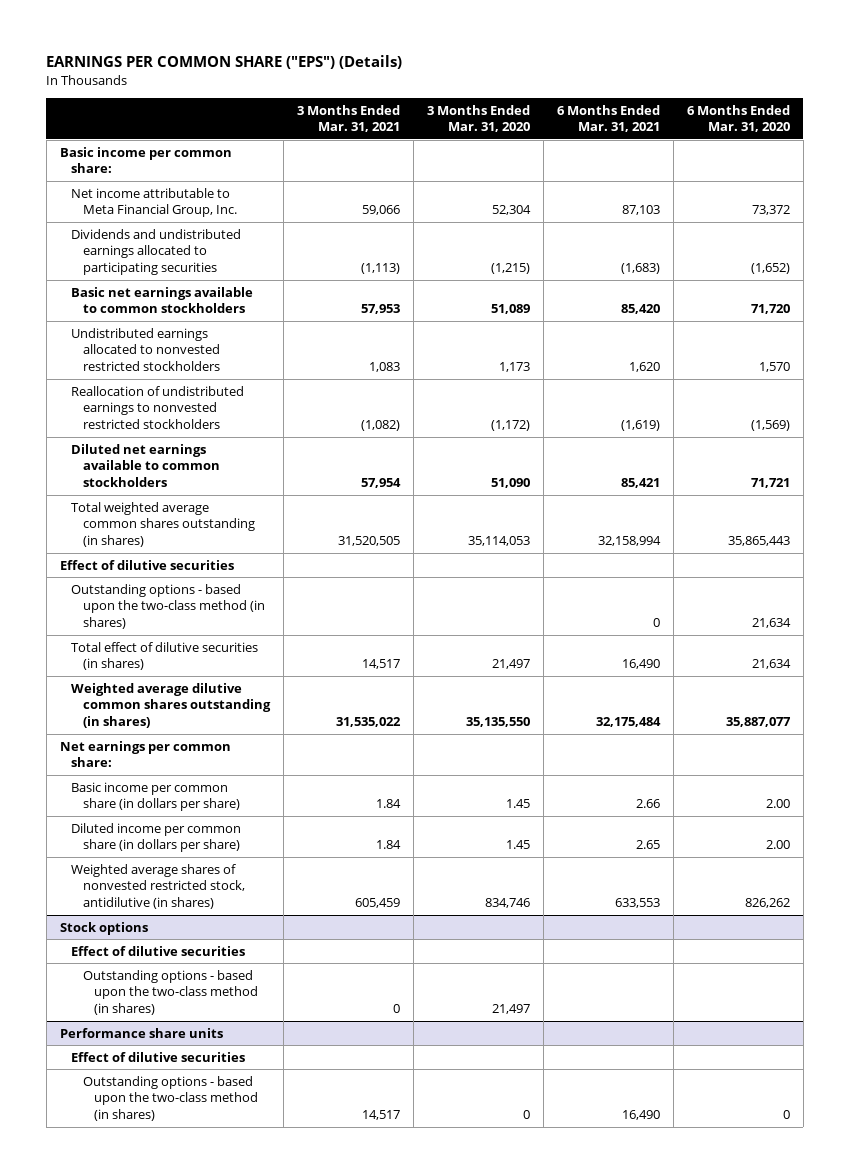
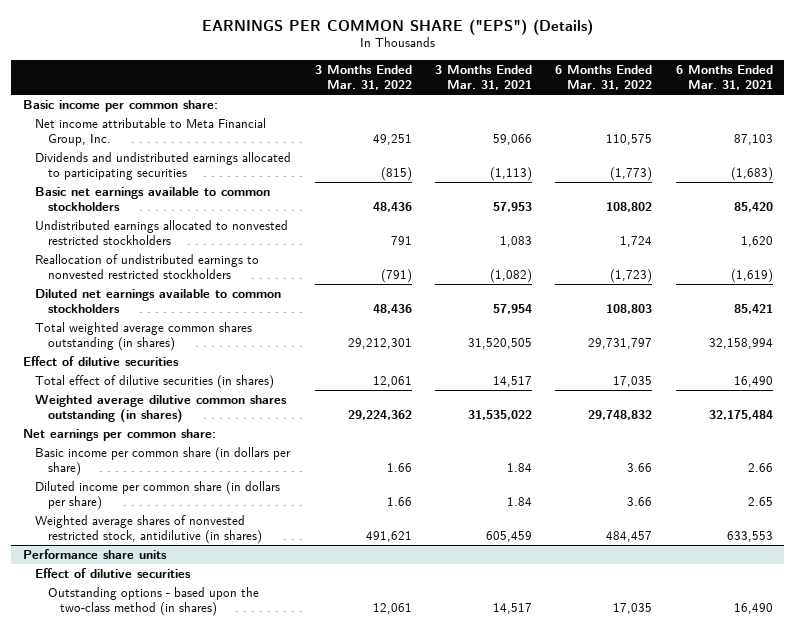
[426,104,530,133] 3 Months Ended Mar. 31, 2020 -> none
[686,104,790,133] 6 Months Ended Mar. 31, 2020 -> none
none -> [314,64,412,91] 3 Months Ended Mar. 31, 2022
none -> [555,64,653,91] 6 Months Ended Mar. 31, 2022
[71,583,265,630] Outstanding options - based upon the two-class method (in shares) -> none
[59,921,148,935] Stock options -> none
[71,945,246,956] Effect of dilutive securities -> none
[82,969,259,1016] Outstanding options - based upon the two-class method (in shares) -> none

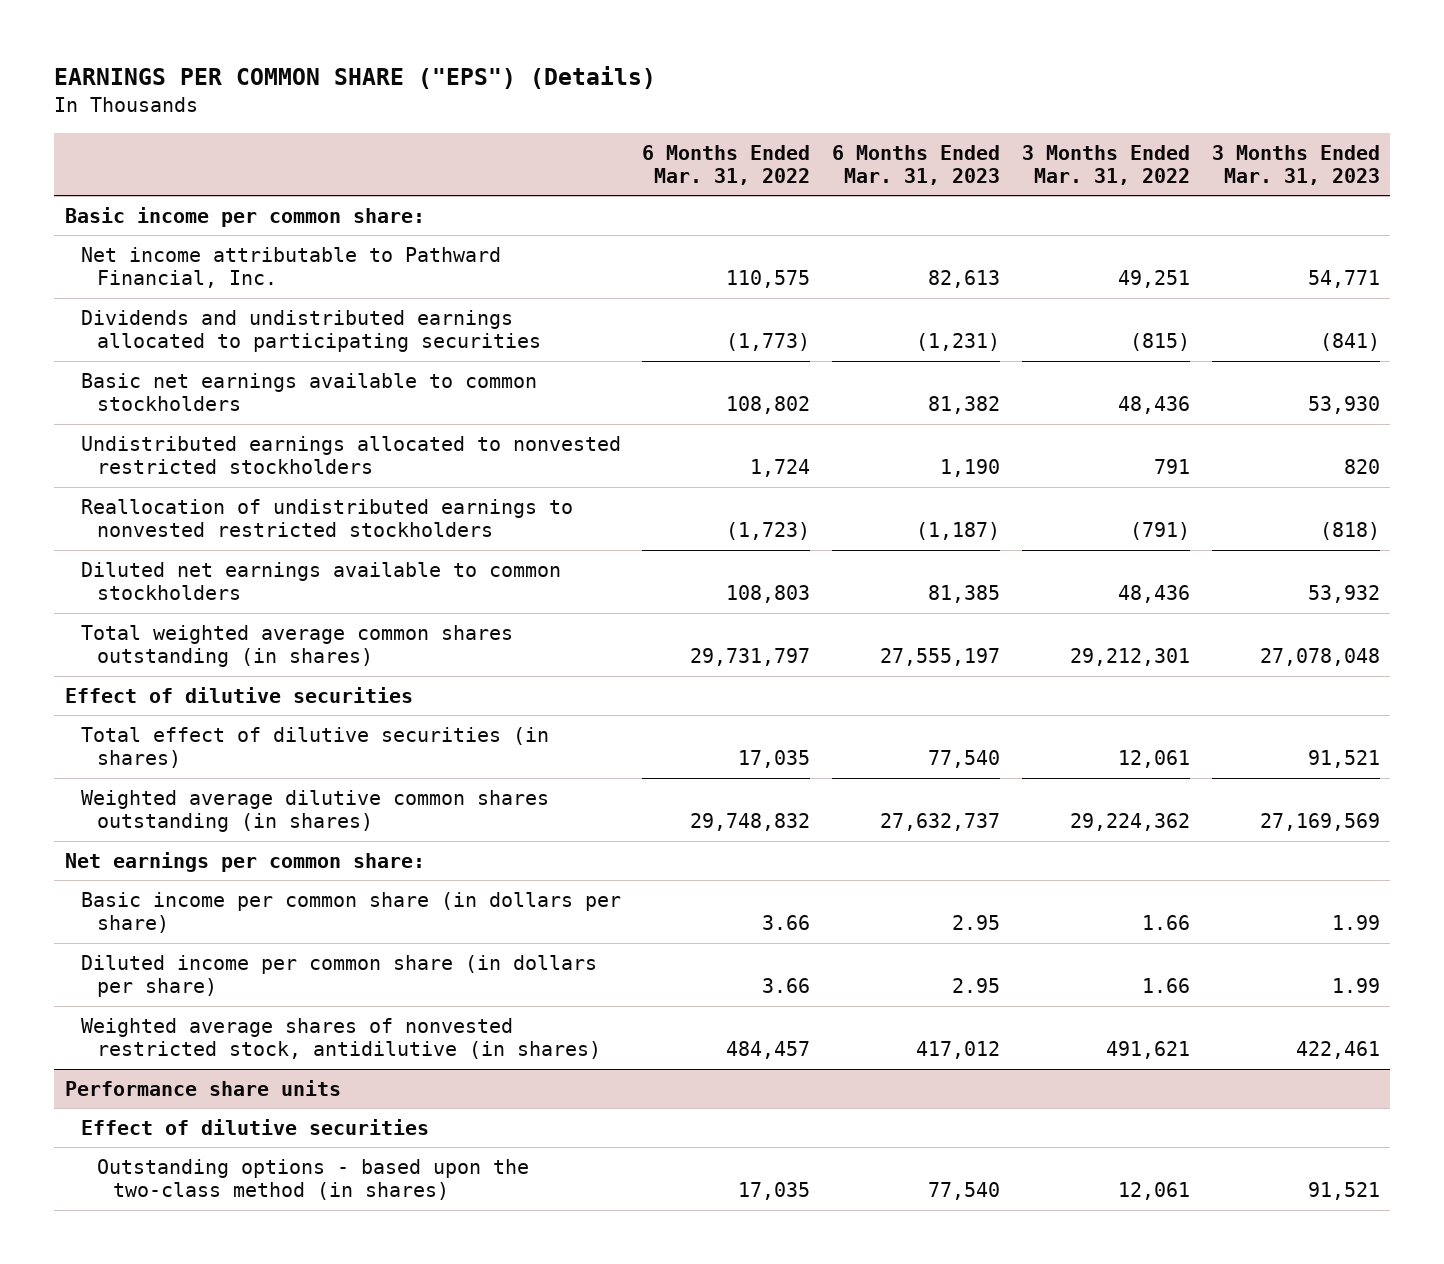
[434,64,532,91] 3 Months Ended Mar. 31, 2021 -> none
[675,64,773,91] 6 Months Ended Mar. 31, 2021 -> none
none -> [832,144,1001,185] 6 Months Ended Mar. 31, 2023
none -> [1211,144,1380,185] 3 Months Ended Mar. 31, 2023
[35,117,267,147] Net income attributable to Meta Financial Group, Inc. -> [80,247,501,289] Net income attributable to Pathward Financial, Inc.

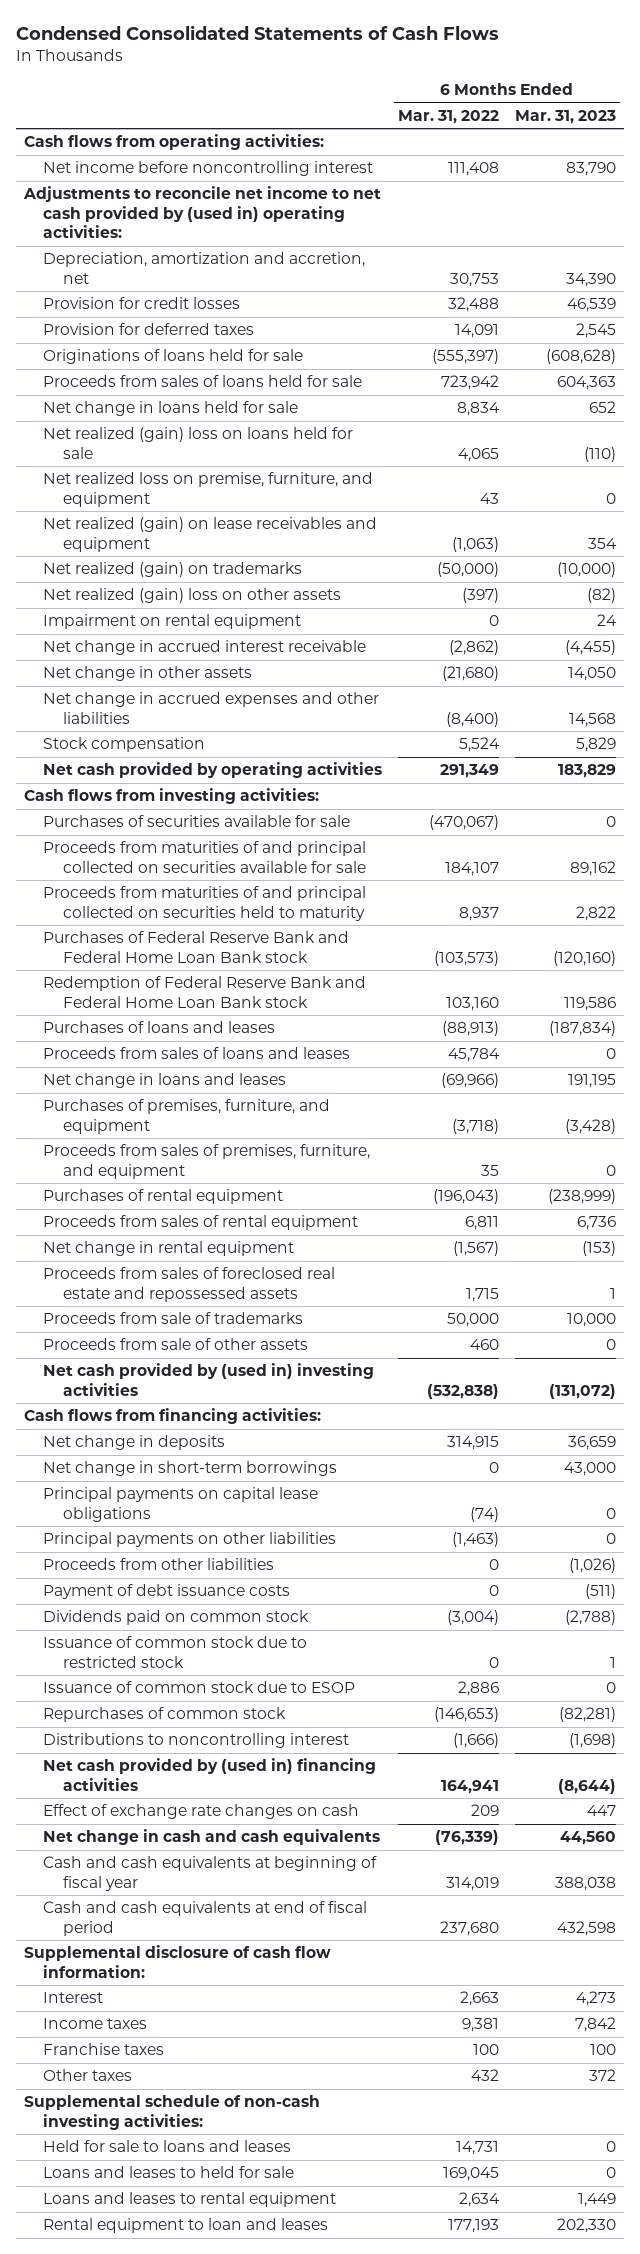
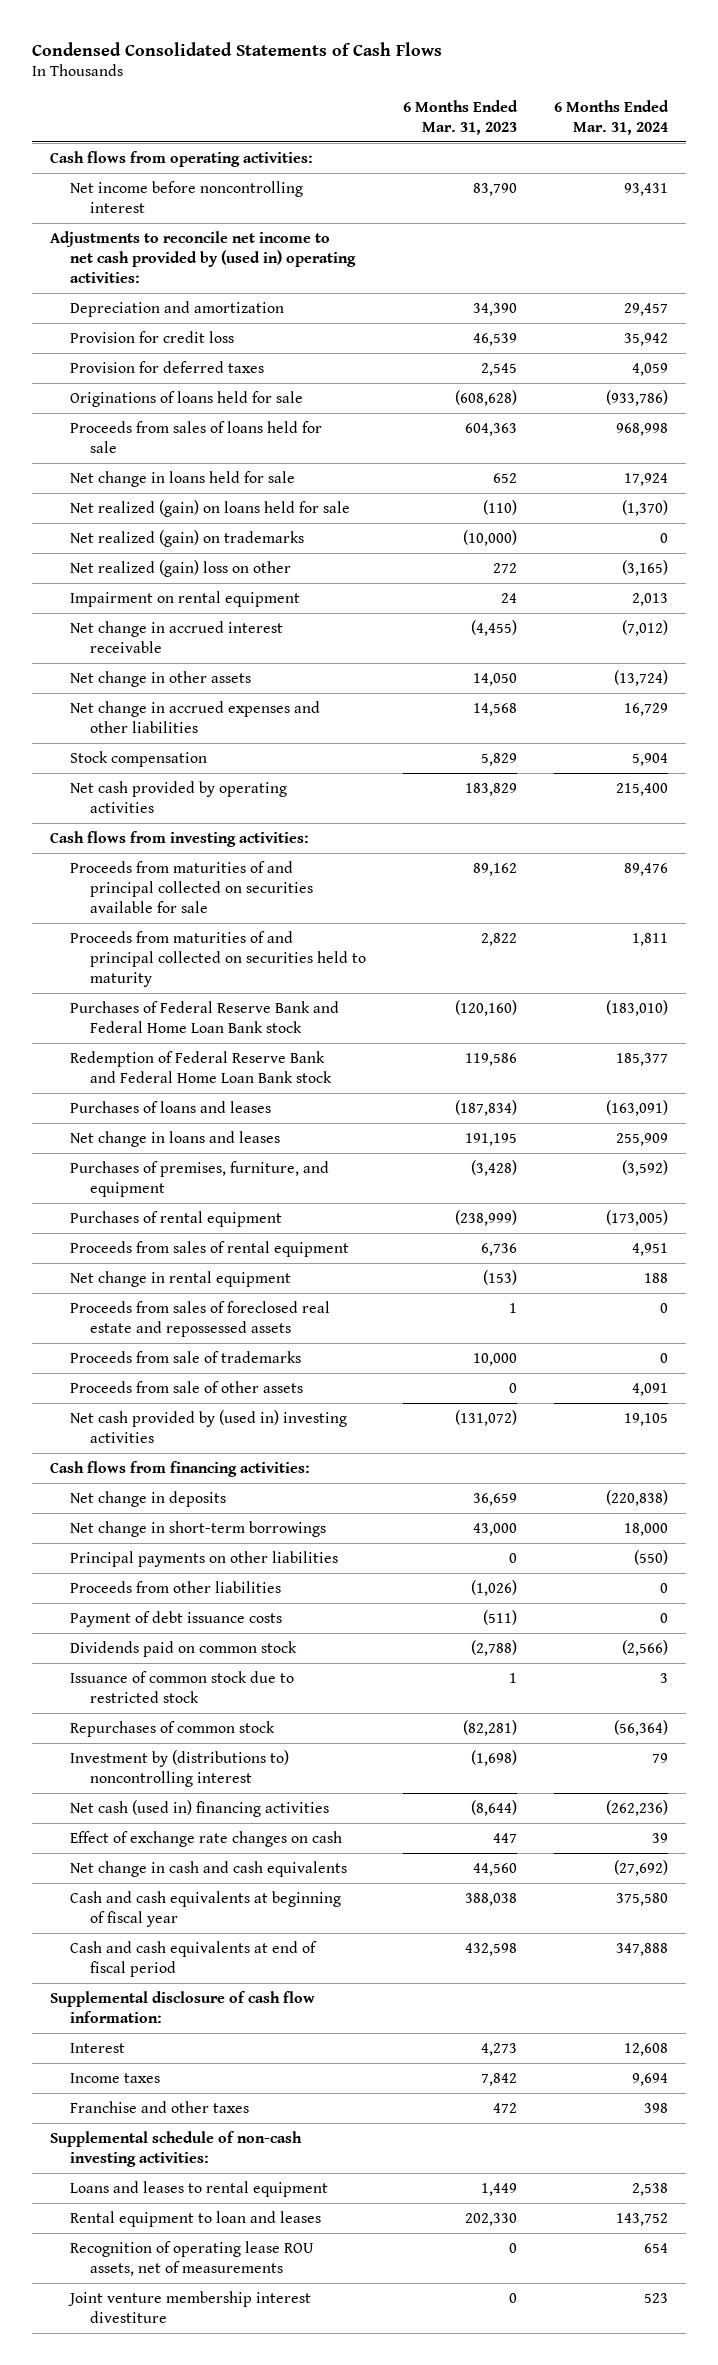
[398,109,500,124] Mar. 31, 2022 -> none
none -> [553,99,669,135] 6 Months Ended Mar. 31, 2024
[43,252,366,284] Depreciation, amortization and accretion, net -> [69,300,284,317] Depreciation and amortization
[43,297,241,310] Provision for credit losses -> [69,330,234,343] Provision for credit loss
[43,472,374,507] Net realized loss on premise, furniture, and equipment -> none
[43,517,378,552] Net realized (gain) on lease receivables and equipment -> none
[43,427,354,459] Net realized (gain) loss on loans held for sale -> [69,499,350,517] Net realized (gain) on loans held for sale
[43,588,342,604] Net realized (gain) loss on other assets -> [69,559,291,577] Net realized (gain) loss on other
[587,588,617,604] (82) -> [492,562,517,573] 272
[43,815,351,828] Purchases of securities available for sale -> none
[43,1047,351,1060] Proceeds from sales of loans and leases -> none
[43,1144,371,1179] Proceeds from sales of premises, furniture, and equipment -> none
[43,1487,319,1522] Principal payments on capital lease obligations -> none
[43,1681,356,1694] Issuance of common stock due to ESOP -> none
[43,1733,350,1749] Distributions to noncontrolling interest -> [69,1749,289,1787] Investment by (distributions to) noncontrolling interest
[43,1758,377,1791] Net cash provided by (used in) financing activities -> [69,1799,329,1817] Net cash (used in) financing activities
[43,2069,133,2082] Other taxes -> none
[43,2043,165,2056] Franchise taxes -> [69,2100,249,2113] Franchise and other taxes
[590,2044,617,2056] 100 -> [492,2102,517,2113] 472
[43,2140,292,2153] Held for sale to loans and leases -> none
[43,2166,295,2179] Loans and leases to held for sale -> none
none -> [69,2240,314,2276] Recognition of operating lease ROU assets, net of measurements
none -> [67,2290,311,2323] Joint venture membership interest divestiture

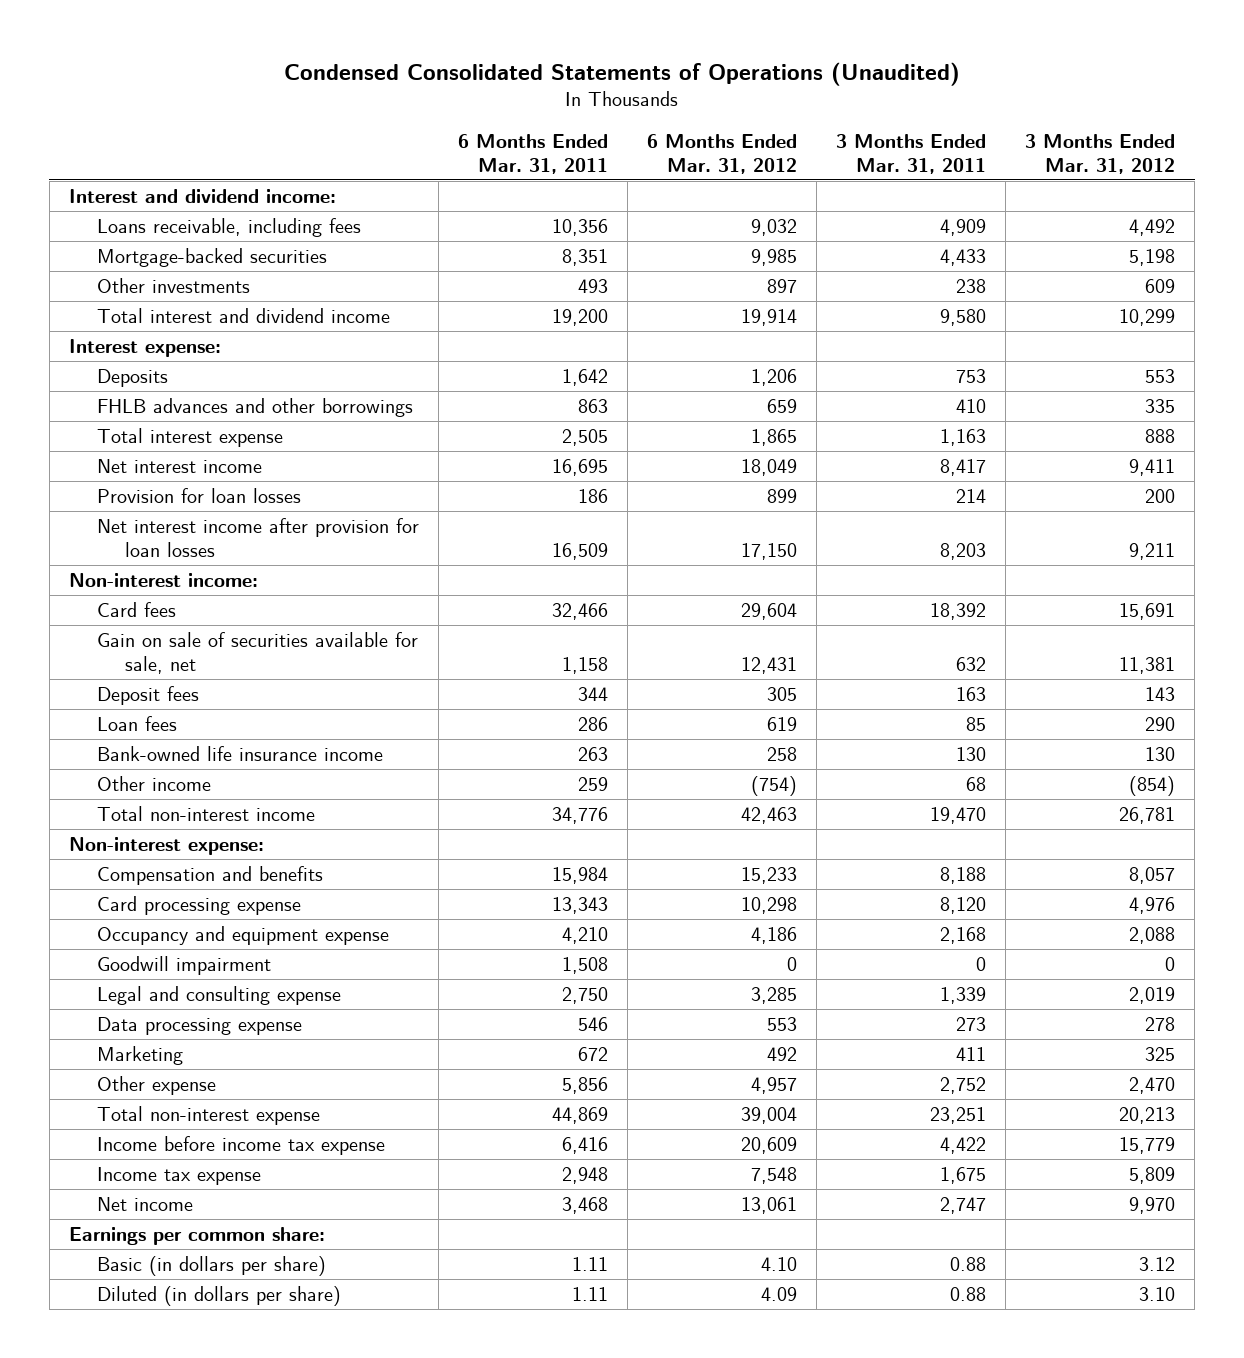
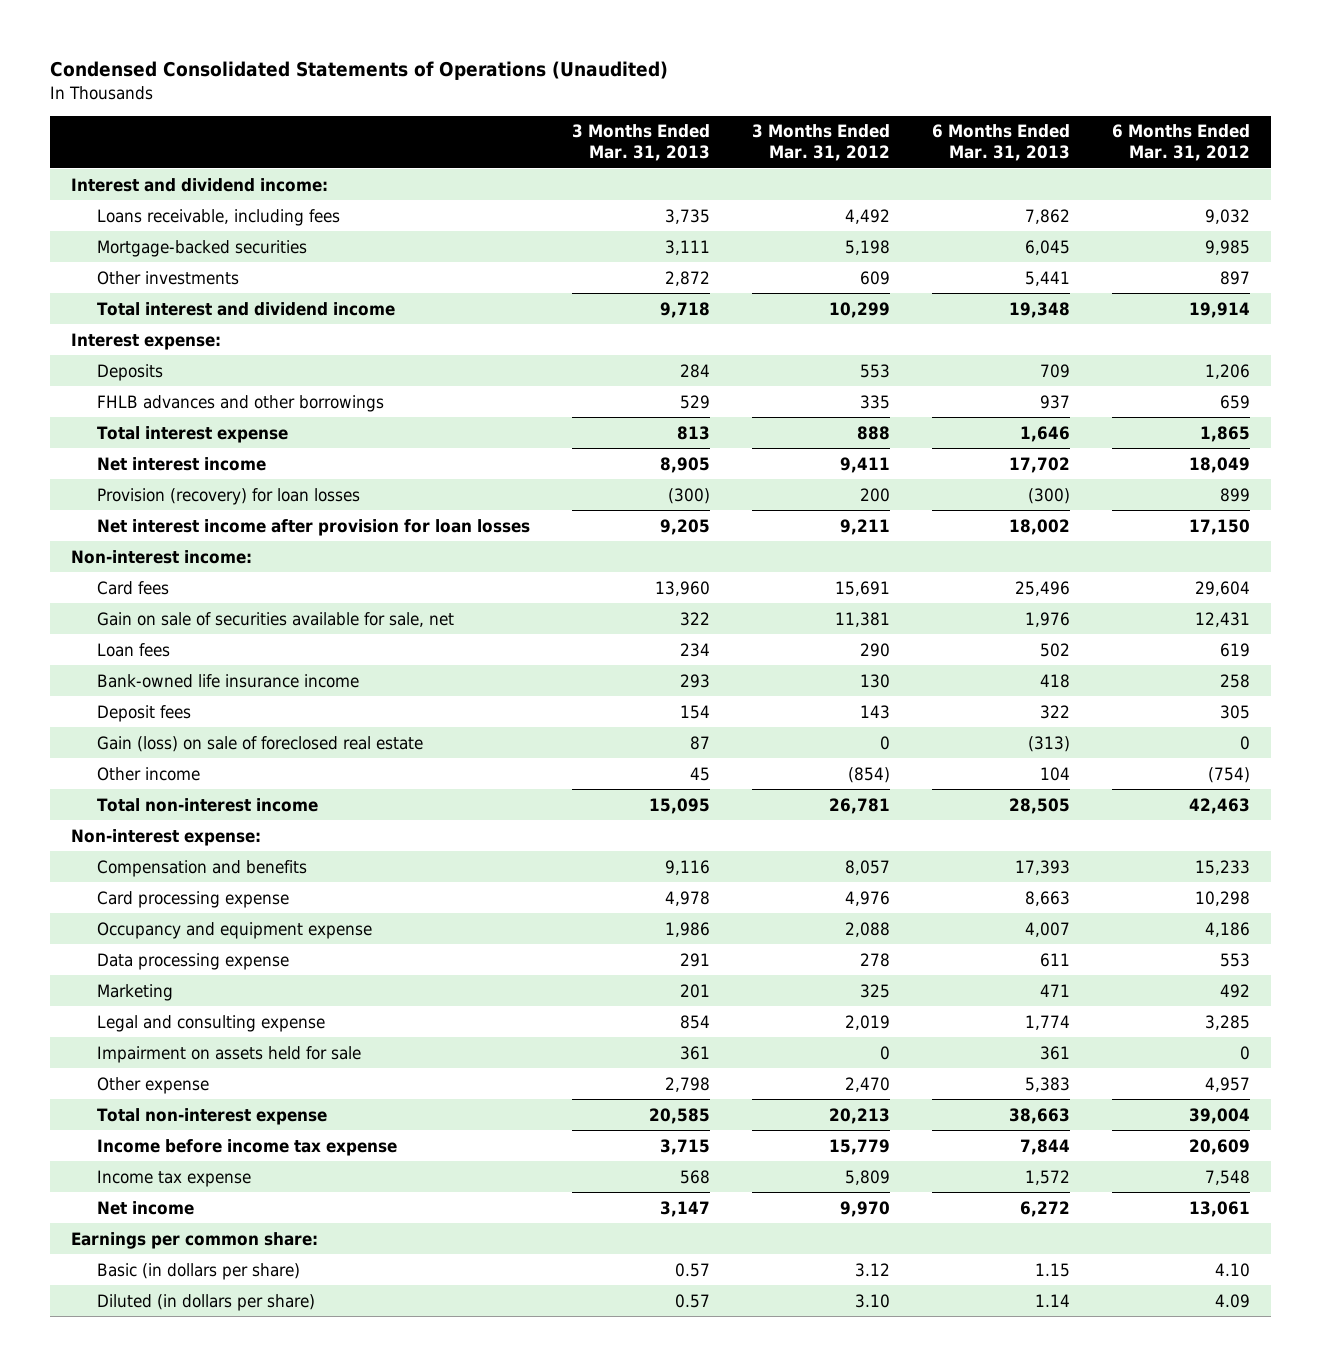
[457,133,608,174] 6 Months Ended Mar. 31, 2011 -> none
[836,133,987,174] 3 Months Ended Mar. 31, 2011 -> none
none -> [571,124,710,162] 3 Months Ended Mar. 31, 2013
none -> [931,124,1070,162] 6 Months Ended Mar. 31, 2013
[96,487,301,503] Provision for loan losses -> [96,487,360,505] Provision (recovery) for loan losses
[96,685,199,705] Deposit fees -> [96,704,191,722] Deposit fees
none -> [96,735,423,752] Gain (loss) on sale of foreclosed real estate
[96,955,271,975] Goodwill impairment -> none
[96,985,341,1005] Legal and consulting expense -> [96,1014,325,1032] Legal and consulting expense
none -> [96,1045,361,1063] Impairment on assets held for sale

